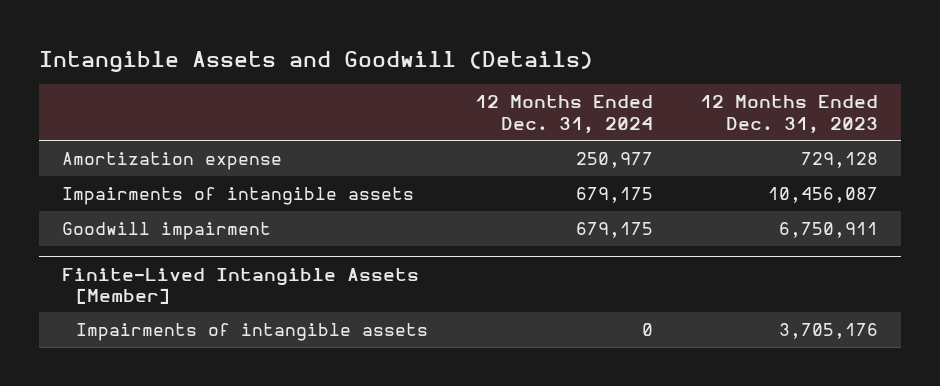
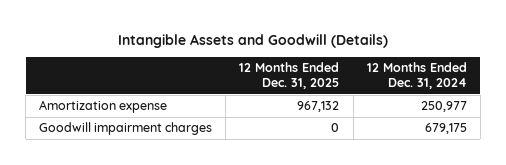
[699,95,878,134] 12 Months Ended Dec. 31, 2023 -> none
none -> [239,62,340,89] 12 Months Ended Dec. 31, 2025
[62,187,415,206] Impairments of intangible assets -> none
[62,267,420,304] Finite-Lived Intangible Assets [Member] -> none
[76,323,429,342] Impairments of intangible assets -> none
[62,222,272,241] Goodwill impairment -> [39,122,213,136] Goodwill impairment charges

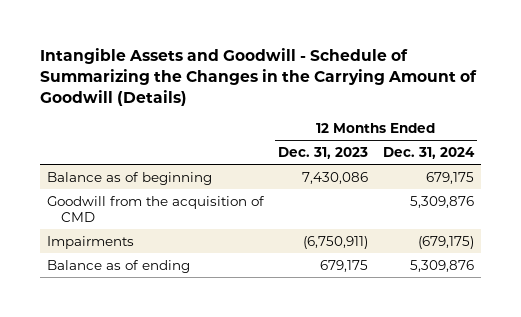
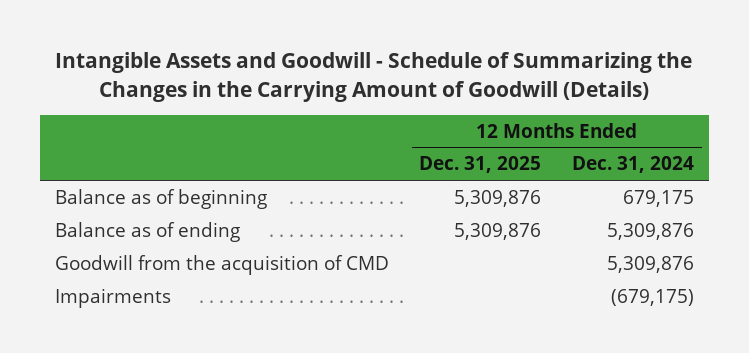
[278,146,369,159] Dec. 31, 2023 -> none
none -> [419,156,542,174] Dec. 31, 2025
[47,259,191,273] Balance as of ending -> [54,221,240,242] Balance as of ending

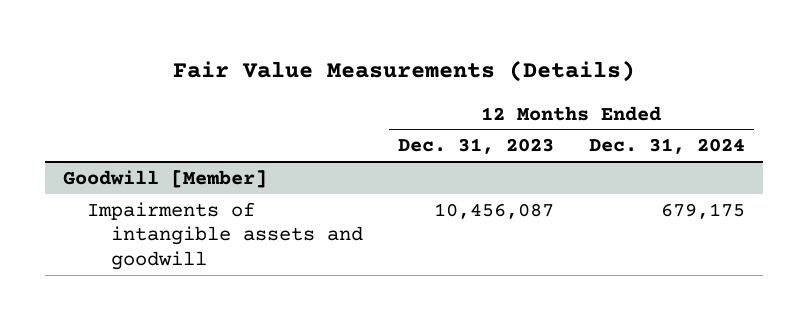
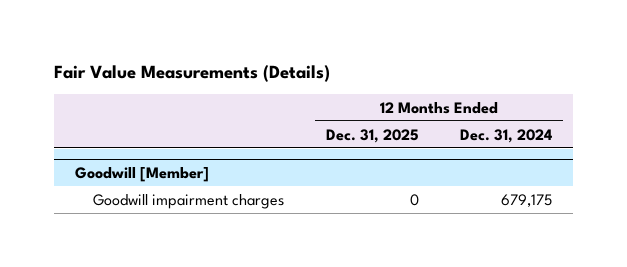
[397,138,554,155] Dec. 31, 2023 -> none
none -> [325,128,419,143] Dec. 31, 2025
[86,201,363,271] Impairments of intangible assets and goodwill -> [92,193,284,209] Goodwill impairment charges

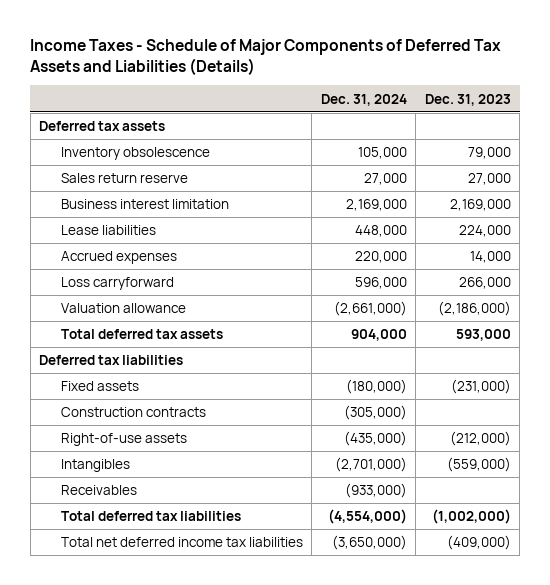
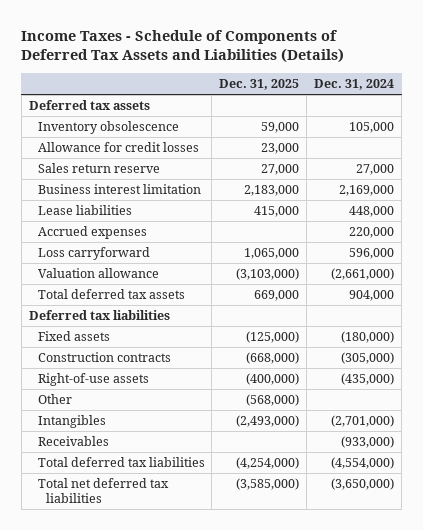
[30,39,502,75] Income Taxes - Schedule of Major Components of Deferred Tax Assets and Liabilities (Details) -> [21,29,345,64] Income Taxes - Schedule of Components of Deferred Tax Assets and Liabilities (Details)
[424,93,511,106] Dec. 31, 2023 -> none
none -> [219,79,300,91] Dec. 31, 2025
none -> [37,142,199,153] Allowance for credit losses
none -> [37,394,72,405] Other
[60,537,303,548] Total net deferred income tax liabilities -> [37,478,169,504] Total net deferred tax liabilities

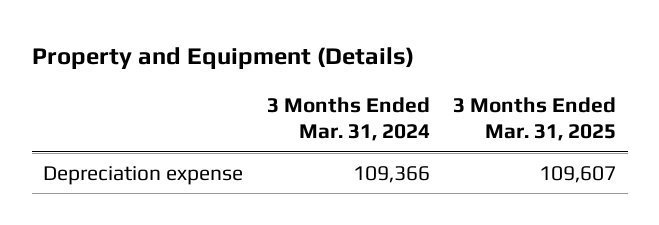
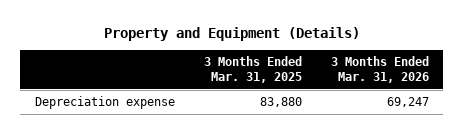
[266,96,430,142] 3 Months Ended Mar. 31, 2024 -> none
none -> [330,56,429,84] 3 Months Ended Mar. 31, 2026
[538,165,616,183] 109,607 -> [259,97,302,108] 83,880

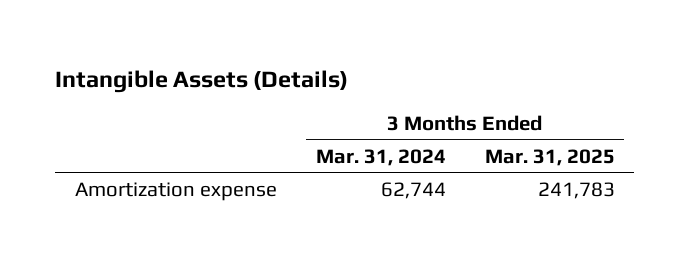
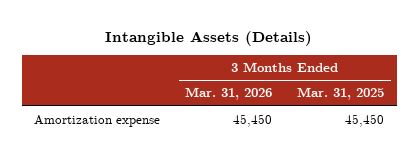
[315,148,446,166] Mar. 31, 2024 -> none
none -> [185,87,273,101] Mar. 31, 2026
[537,181,615,199] 241,783 -> [345,114,385,128] 45,450

